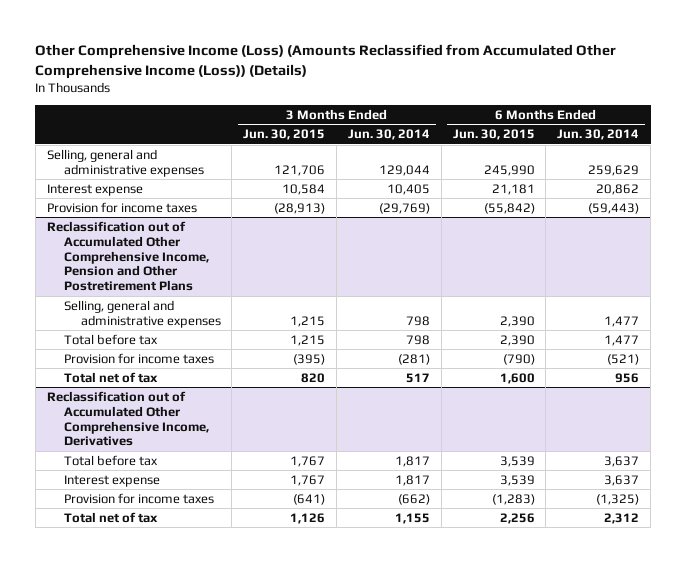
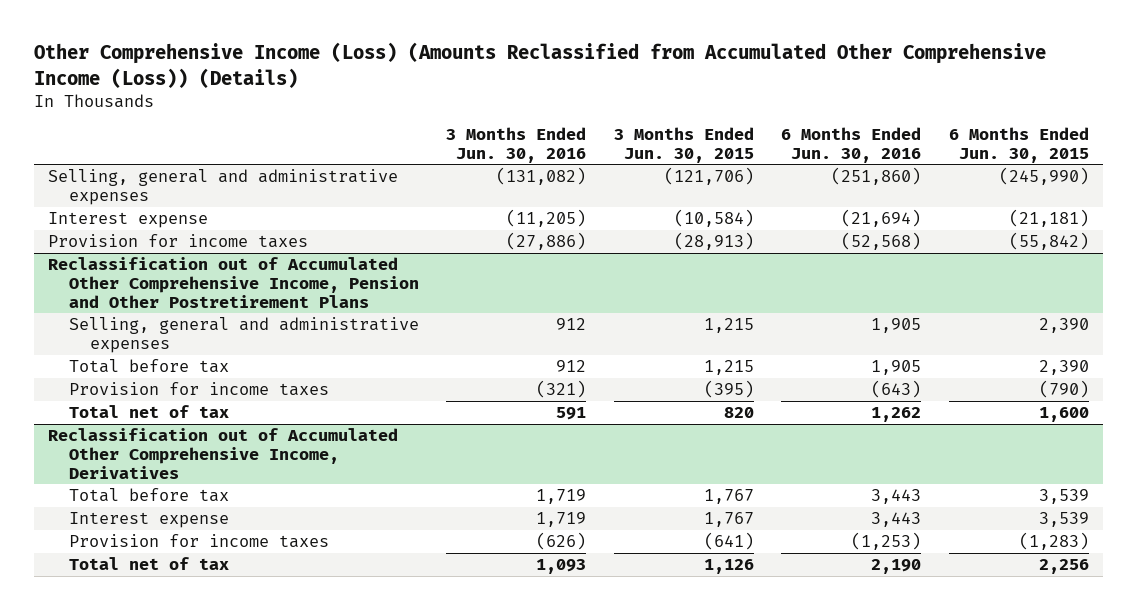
[347,129,430,141] Jun. 30, 2014 -> none
[557,129,640,141] Jun. 30, 2014 -> none
none -> [446,127,587,163] 3 Months Ended Jun. 30, 2016
none -> [781,127,922,163] 6 Months Ended Jun. 30, 2016
[274,164,326,176] 121,706 -> [663,167,754,186] (121,706)
[483,164,535,176] 245,990 -> [998,167,1089,186] (245,990)
[282,183,326,195] 10,584 -> [673,209,754,228] (10,584)
[491,183,535,195] 21,181 -> [1008,209,1089,228] (21,181)

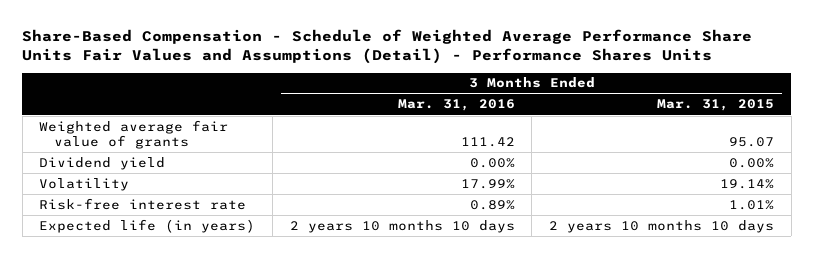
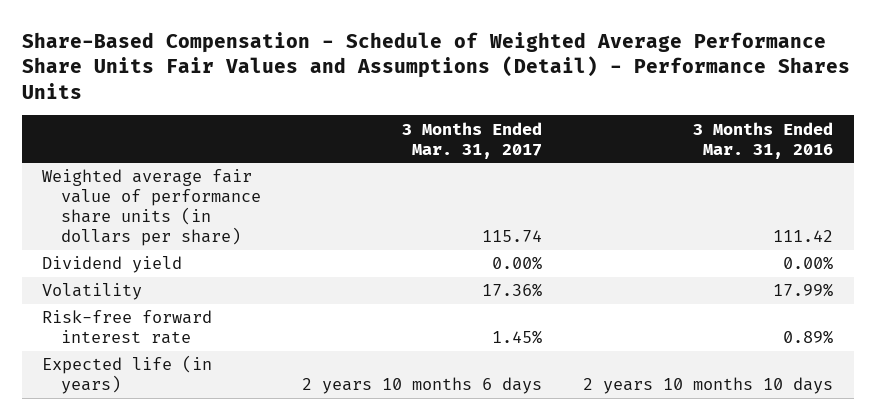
[656,99,774,112] Mar. 31, 2015 -> none
none -> [402,121,543,159] 3 Months Ended Mar. 31, 2017
[39,119,229,149] Weighted average fair value of grants -> [42,169,262,247] Weighted average fair value of performance share units (in dollars per share)
[39,197,247,210] Risk-free interest rate -> [42,310,213,345] Risk-free forward interest rate

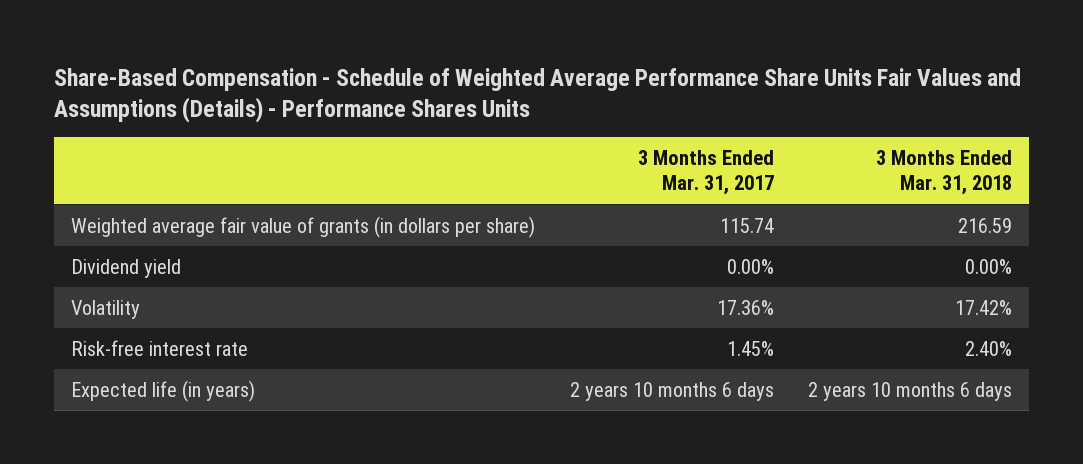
[22,31,851,99] Share-Based Compensation - Schedule of Weighted Average Performance Share Units Fair Values and Assumptions (Detail) - Performance Shares Units -> [53,67,1021,124] Share-Based Compensation - Schedule of Weighted Average Performance Share Units Fair Values and Assumptions (Details) - Performance Shares Units
[693,121,834,159] 3 Months Ended Mar. 31, 2016 -> none
none -> [876,150,1013,196] 3 Months Ended Mar. 31, 2018
[42,169,262,247] Weighted average fair value of performance share units (in dollars per share) -> [71,215,536,238] Weighted average fair value of grants (in dollars per share)
[42,310,213,345] Risk-free forward interest rate -> [71,339,249,356] Risk-free interest rate

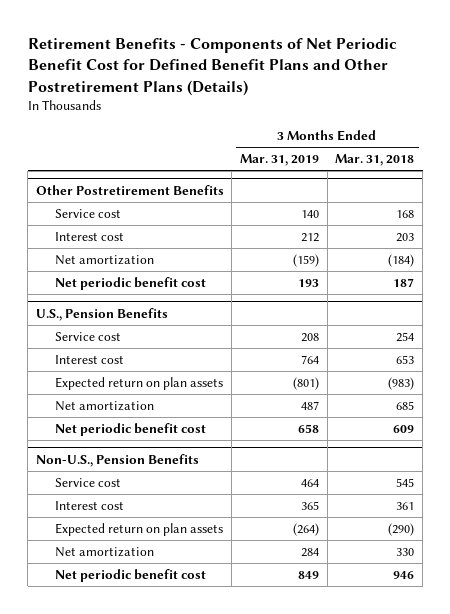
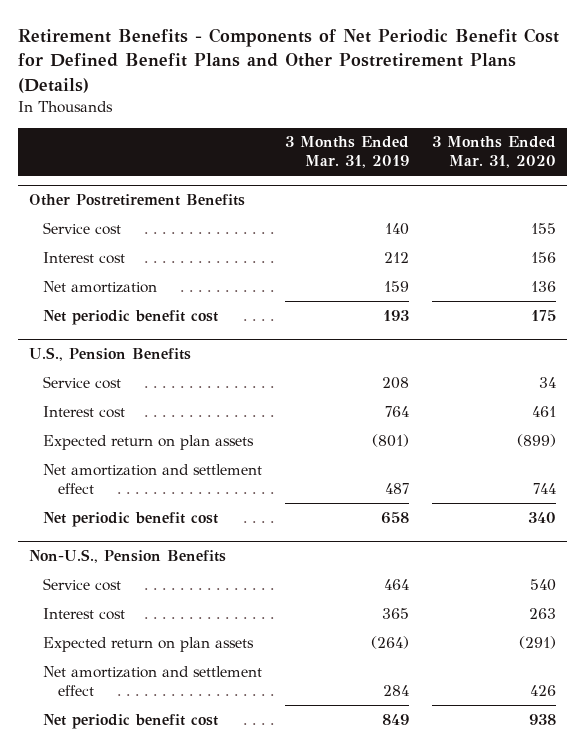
[335,154,415,167] Mar. 31, 2018 -> none
none -> [432,136,557,169] 3 Months Ended Mar. 31, 2020
[293,254,320,268] (159) -> [384,280,410,292] 159
[54,401,154,412] Net amortization -> [43,463,263,494] Net amortization and settlement effect
[54,547,154,558] Net amortization -> [43,665,263,696] Net amortization and settlement effect

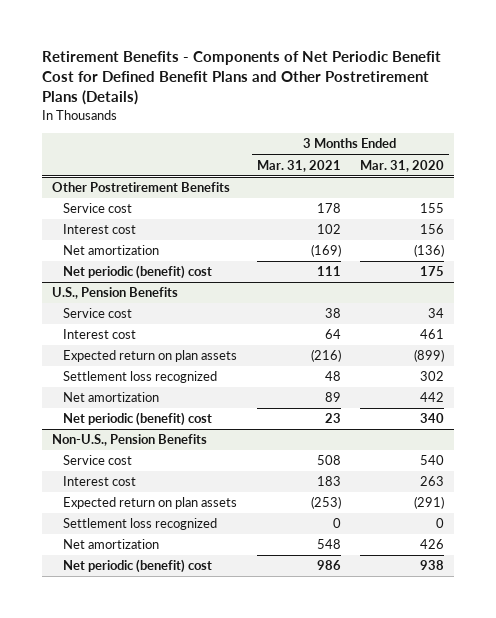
[285,136,410,169] 3 Months Ended Mar. 31, 2019 -> none
none -> [256,159,341,172] Mar. 31, 2021
[531,280,557,292] 136 -> [414,244,445,258] (136)
[43,309,219,325] Net periodic benefit cost -> [63,265,213,280] Net periodic (benefit) cost
[43,463,263,494] Net amortization and settlement effect -> none
none -> [63,371,218,384] Settlement loss recognized
none -> [63,392,160,403] Net amortization
[43,511,219,527] Net periodic benefit cost -> [63,412,213,427] Net periodic (benefit) cost
none -> [63,518,218,531] Settlement loss recognized
[43,665,263,696] Net amortization and settlement effect -> [63,539,160,550] Net amortization
[43,713,219,729] Net periodic benefit cost -> [63,559,213,574] Net periodic (benefit) cost

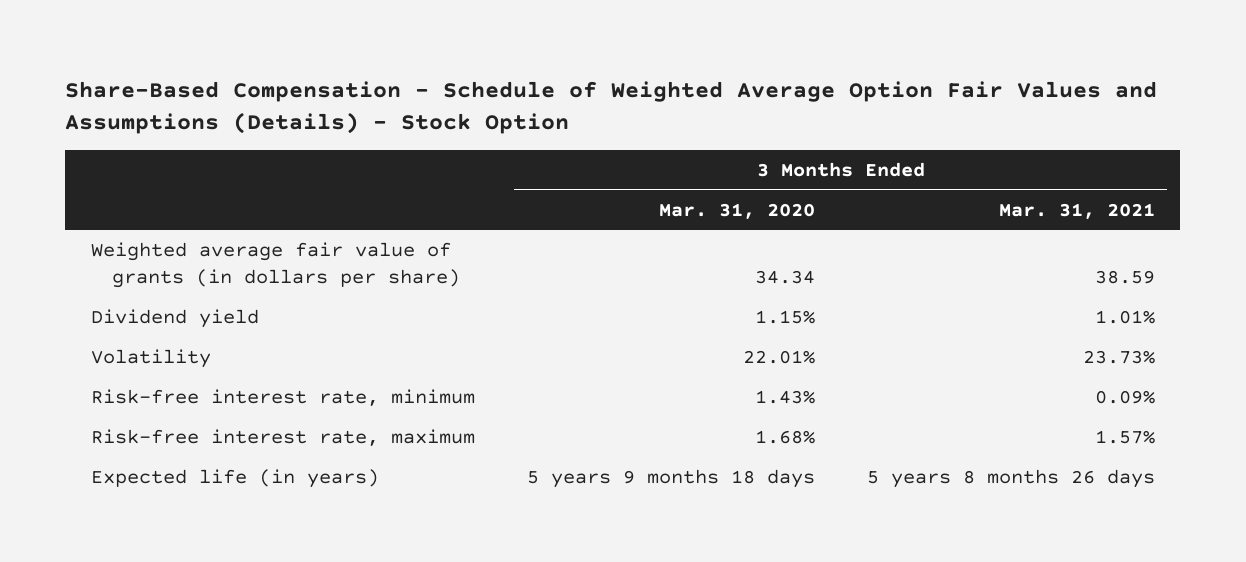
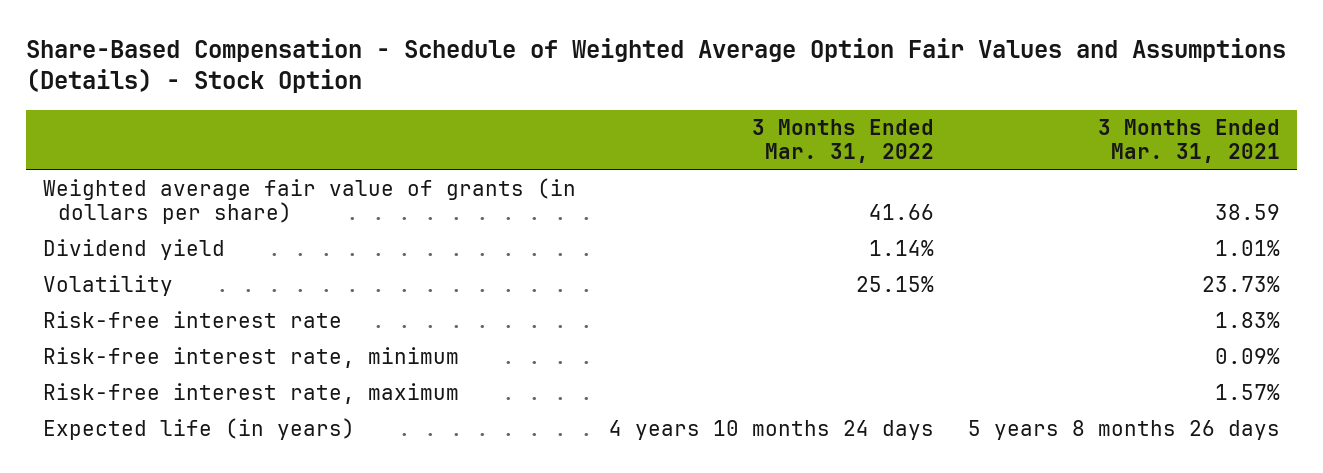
[658,202,815,219] Mar. 31, 2020 -> none
none -> [752,119,935,164] 3 Months Ended Mar. 31, 2022
none -> [42,311,342,329] Risk-free interest rate

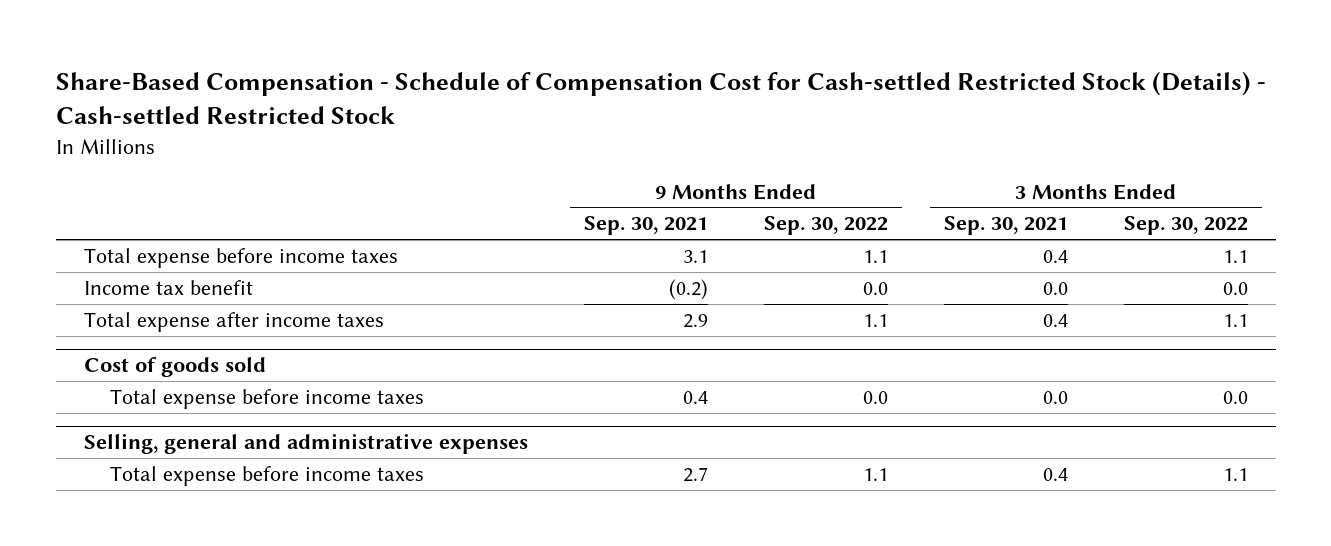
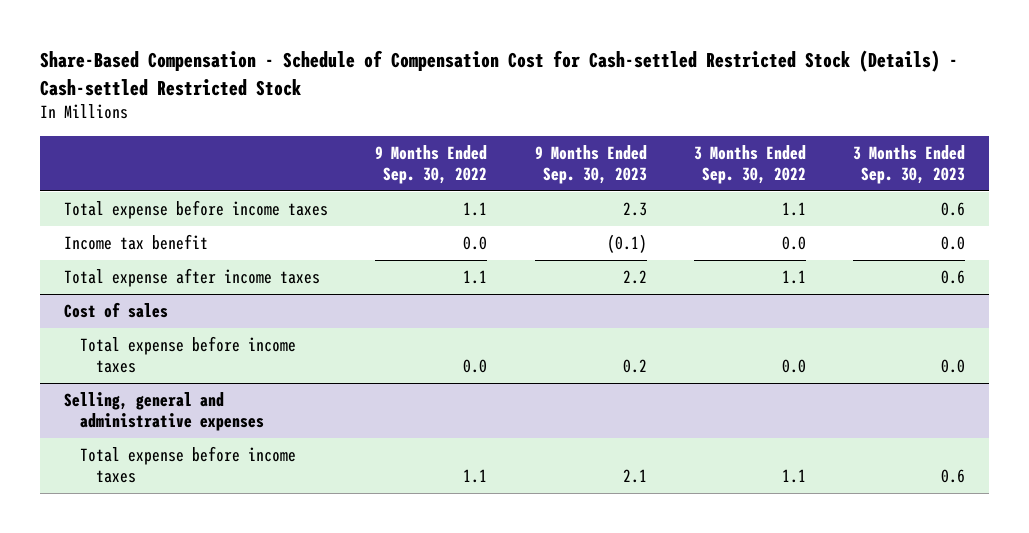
[583,216,708,236] Sep. 30, 2021 -> none
[943,216,1068,236] Sep. 30, 2021 -> none
none -> [534,144,647,185] 9 Months Ended Sep. 30, 2023
none -> [853,144,966,185] 3 Months Ended Sep. 30, 2023
[83,357,266,378] Cost of goods sold -> [63,302,168,319] Cost of sales

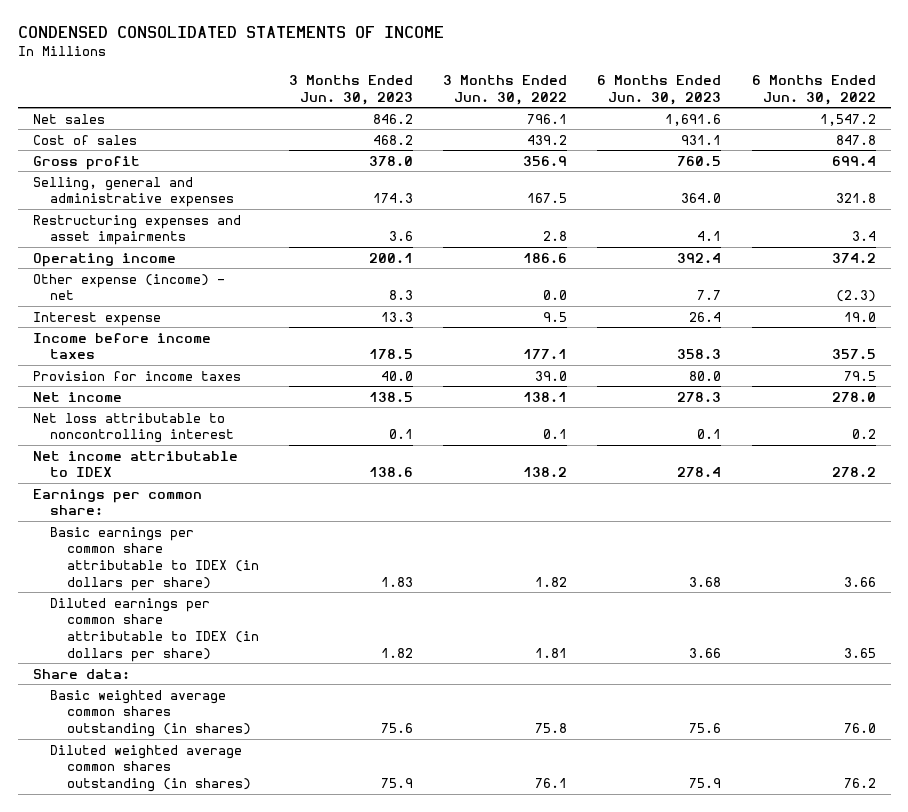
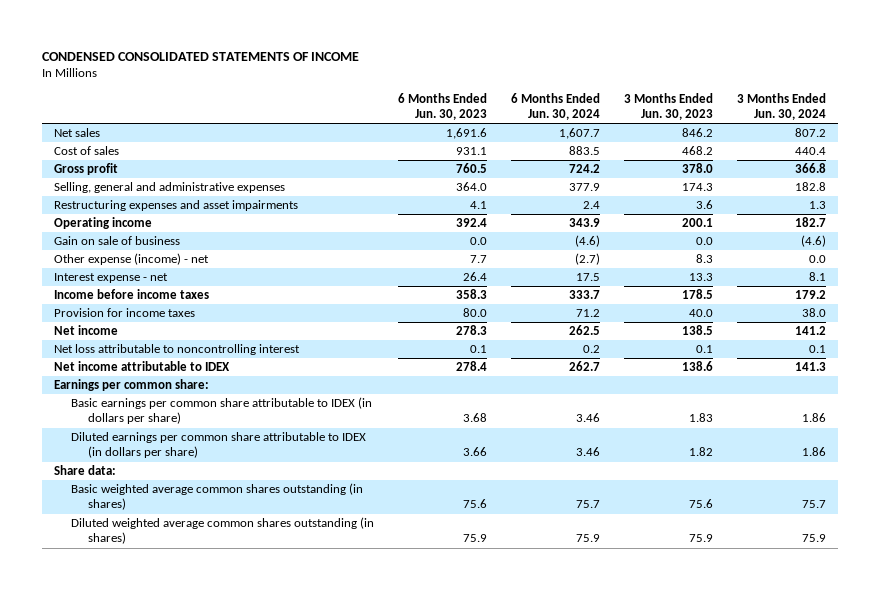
[443,74,568,105] 3 Months Ended Jun. 30, 2022 -> none
[751,74,876,105] 6 Months Ended Jun. 30, 2022 -> none
none -> [511,92,601,121] 6 Months Ended Jun. 30, 2024
none -> [737,92,827,121] 3 Months Ended Jun. 30, 2024
none -> [53,236,180,246] Gain on sale of business
[32,311,161,326] Interest expense -> [53,273,168,284] Interest expense - net

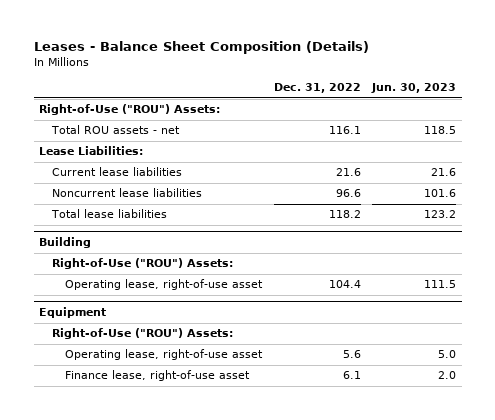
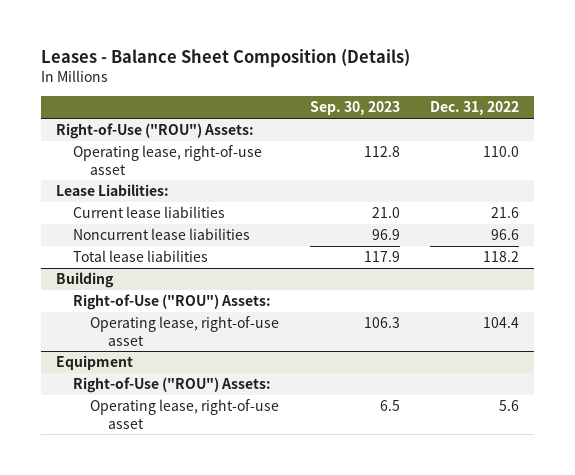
[370,83,456,94] Jun. 30, 2023 -> none
none -> [309,101,400,116] Sep. 30, 2023
[51,125,181,135] Total ROU assets - net -> none
none -> [73,145,263,175] Operating lease, right-of-use asset
[65,370,251,382] Finance lease, right-of-use asset -> none

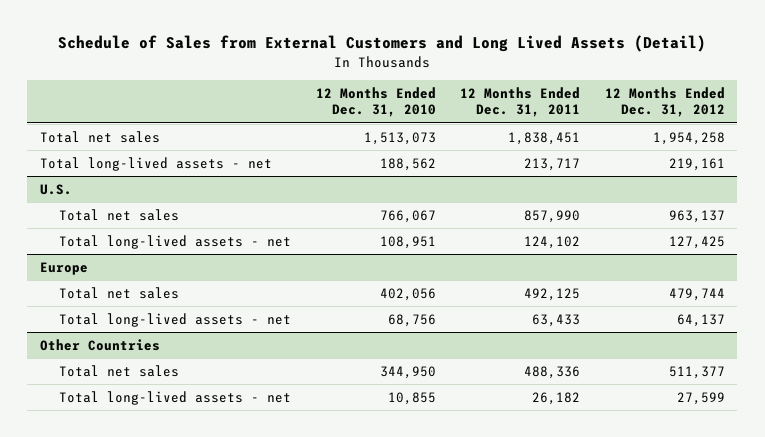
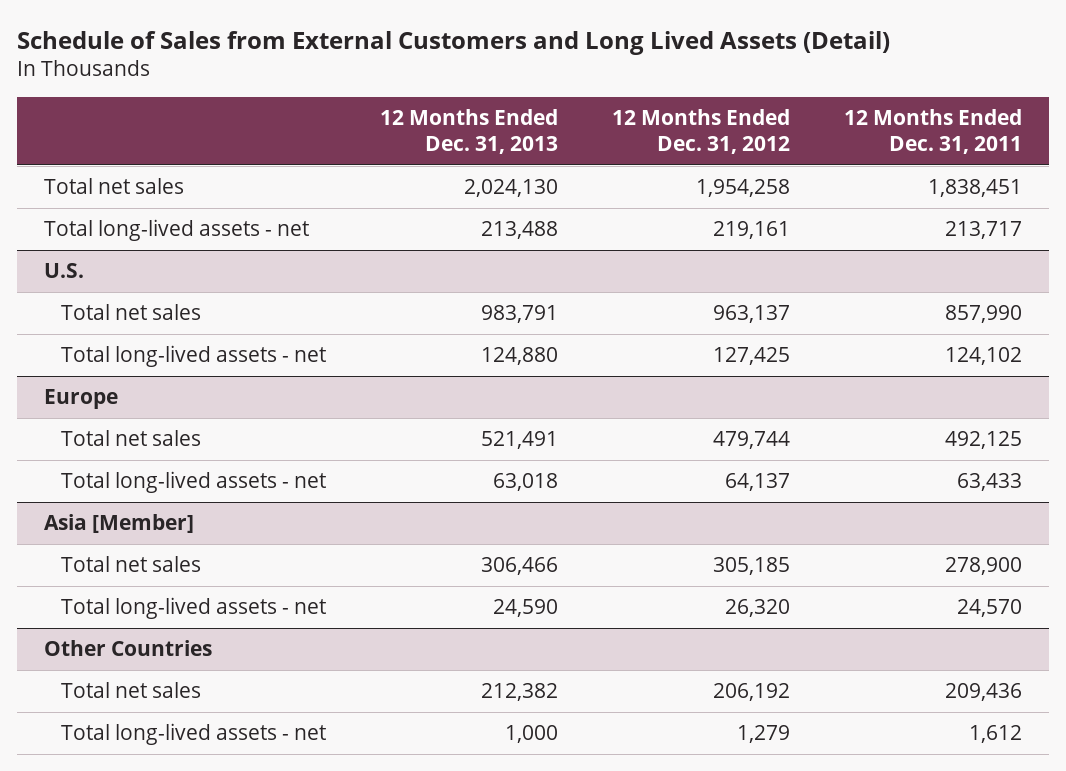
[315,87,436,118] 12 Months Ended Dec. 31, 2010 -> none
none -> [379,108,558,154] 12 Months Ended Dec. 31, 2013
none -> [43,514,194,534] Asia [Member]
none -> [61,556,202,573] Total net sales
none -> [61,597,327,620] Total long-lived assets - net
[524,365,581,379] 488,336 -> [944,683,1022,702] 209,436
[668,365,725,379] 511,377 -> [712,683,790,702] 206,192
[532,391,581,405] 26,182 -> [968,725,1022,744] 1,612
[676,391,725,405] 27,599 -> [736,725,790,744] 1,279

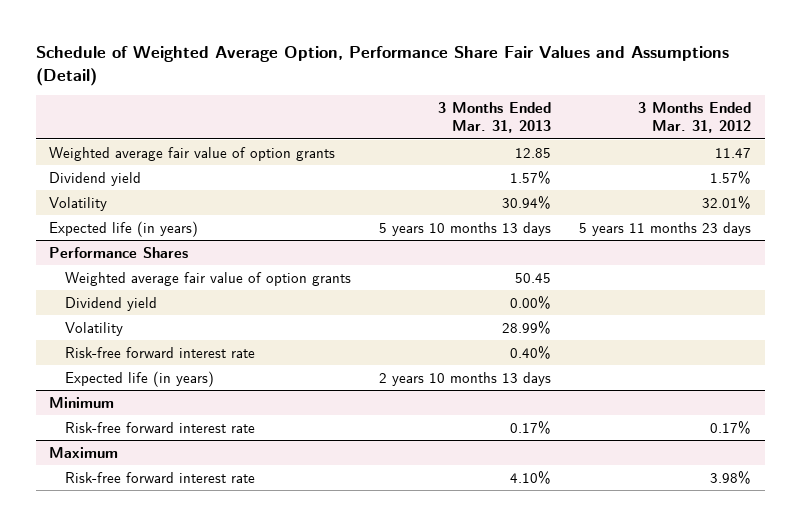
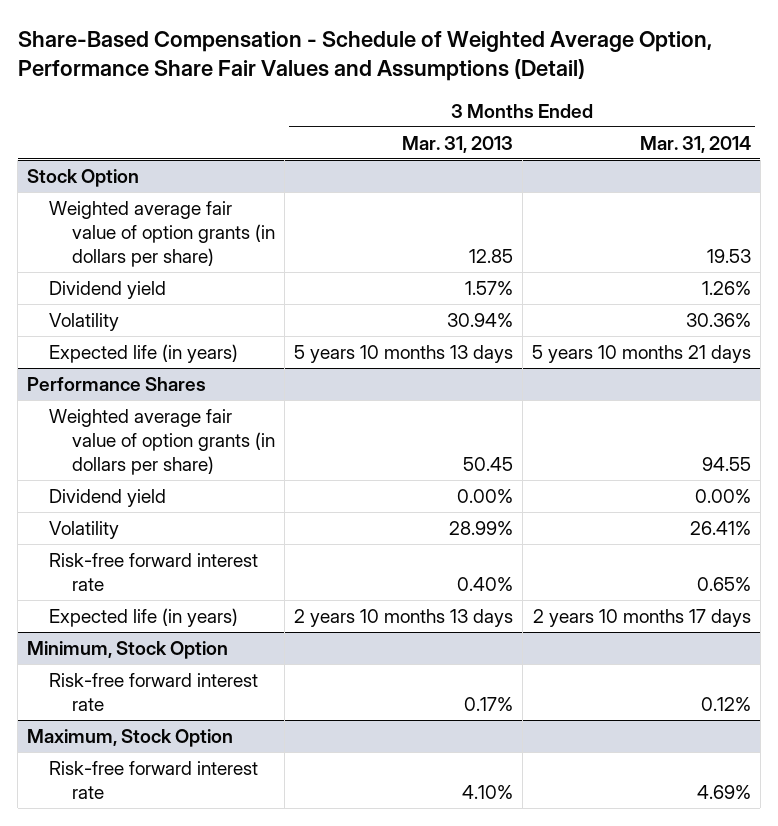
[35,46,729,86] Schedule of Weighted Average Option, Performance Share Fair Values and Assumptions (Detail) -> [17,31,712,82] Share-Based Compensation - Schedule of Weighted Average Option, Performance Share Fair Values and Assumptions (Detail)
[637,101,751,134] 3 Months Ended Mar. 31, 2012 -> none
none -> [639,135,751,153] Mar. 31, 2014
none -> [27,168,140,187] Stock Option
[49,146,336,161] Weighted average fair value of option grants -> [49,200,275,267] Weighted average fair value of option grants (in dollars per share)
[65,271,352,286] Weighted average fair value of option grants -> [49,408,275,475] Weighted average fair value of option grants (in dollars per share)
[49,396,115,408] Minimum -> none
none -> [27,640,229,659] Minimum, Stock Option
[49,446,119,458] Maximum -> none
none -> [27,728,234,747] Maximum, Stock Option

